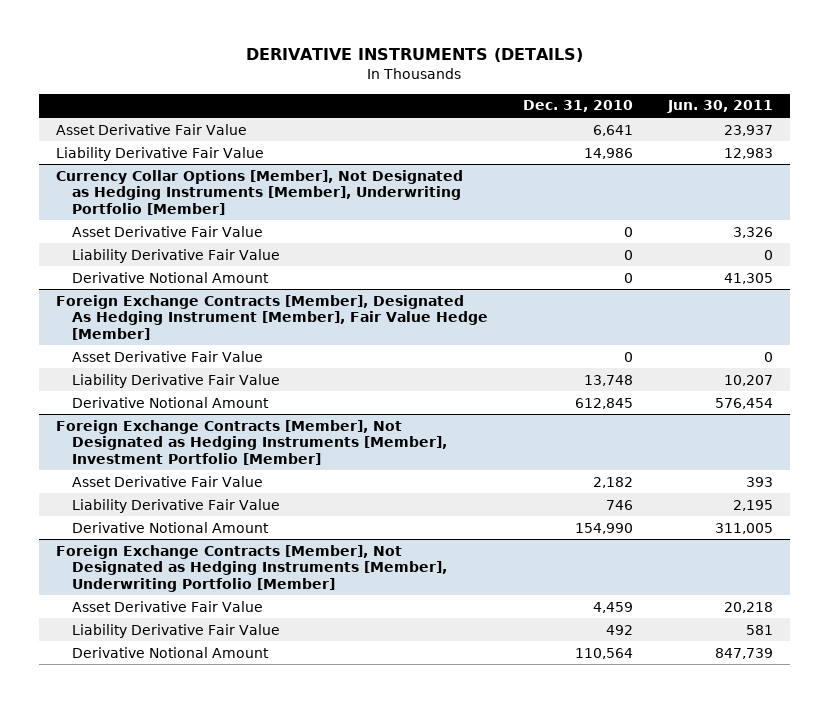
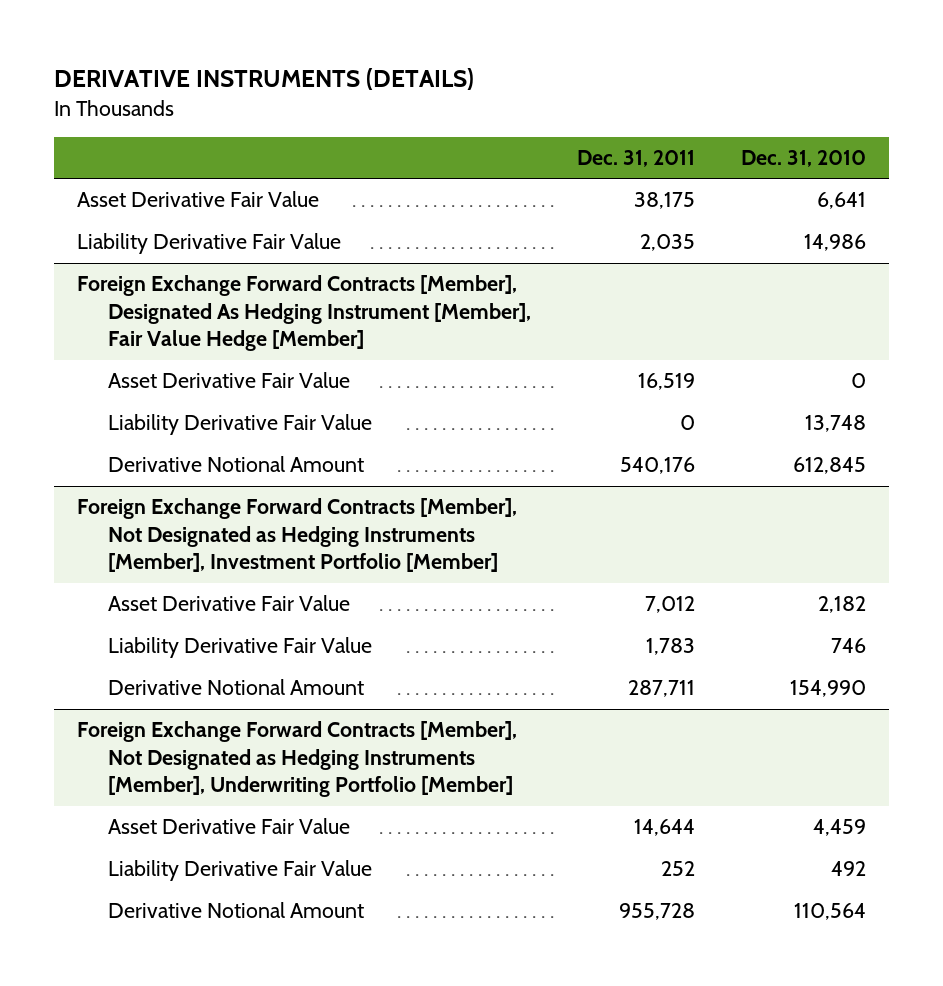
[666,100,773,114] Jun. 30, 2011 -> none
none -> [576,150,695,168] Dec. 31, 2011
[56,169,464,215] Currency Collar Options [Member], Not Designated as Hedging Instruments [Member], Underwriting Portfolio [Member] -> none
[72,225,264,237] Asset Derivative Fair Value -> none
[72,248,281,263] Liability Derivative Fair Value -> none
[72,271,270,283] Derivative Notional Amount -> none
[56,294,489,340] Foreign Exchange Contracts [Member], Designated As Hedging Instrument [Member], Fair Value Hedge [Member] -> [76,275,531,352] Foreign Exchange Forward Contracts [Member], Designated As Hedging Instrument [Member], Fair Value Hedge [Member]
[56,419,448,465] Foreign Exchange Contracts [Member], Not Designated as Hedging Instruments [Member], Investment Portfolio [Member] -> [76,498,517,573] Foreign Exchange Forward Contracts [Member], Not Designated as Hedging Instruments [Member], Investment Portfolio [Member]
[56,544,448,592] Foreign Exchange Contracts [Member], Not Designated as Hedging Instruments [Member], Underwriting Portfolio [Member] -> [76,721,517,798] Foreign Exchange Forward Contracts [Member], Not Designated as Hedging Instruments [Member], Underwriting Portfolio [Member]

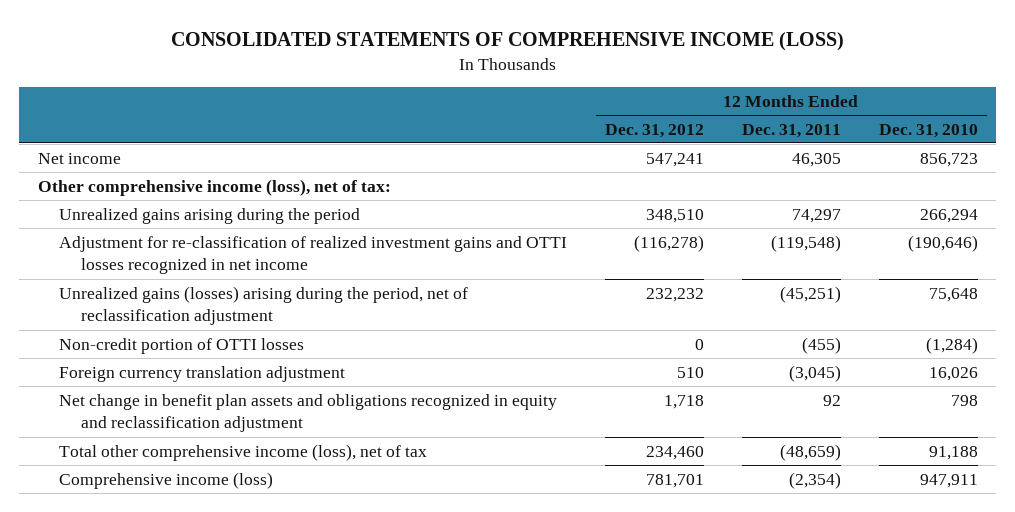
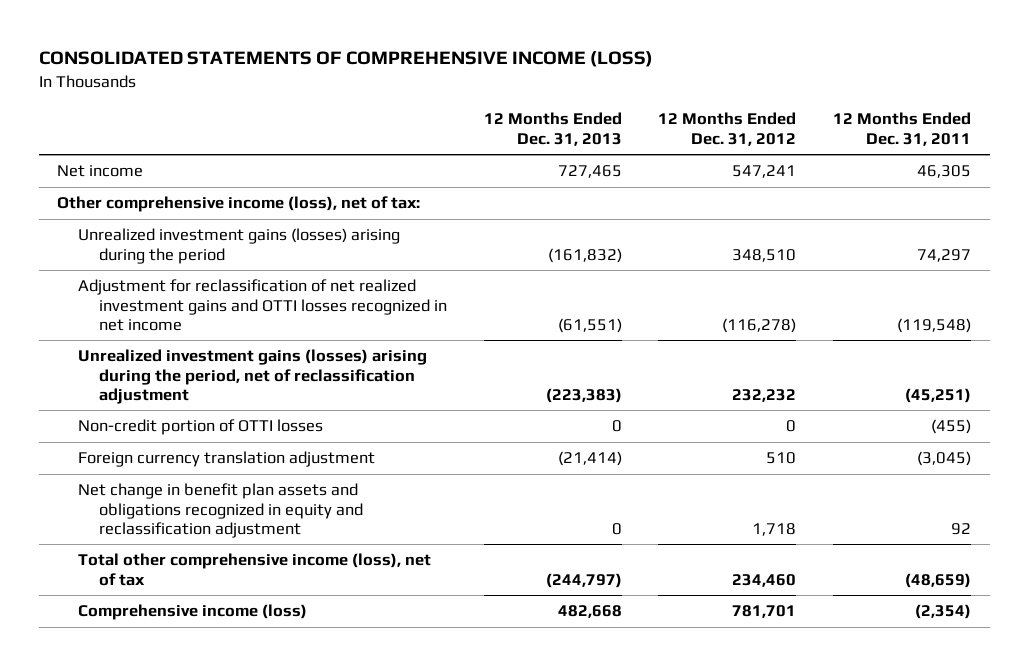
[878,123,978,138] Dec. 31, 2010 -> none
none -> [483,112,622,146] 12 Months Ended Dec. 31, 2013
[59,207,361,224] Unrealized gains arising during the period -> [77,228,400,264] Unrealized investment gains (losses) arising during the period
[59,235,568,275] Adjustment for re-classification of realized investment gains and OTTI losses recognized in net income -> [77,279,447,332] Adjustment for reclassification of net realized investment gains and OTTI losses recognized in net income
[59,285,469,326] Unrealized gains (losses) arising during the period, net of reclassification adjustment -> [77,349,427,405] Unrealized investment gains (losses) arising during the period, net of reclassification adjustment

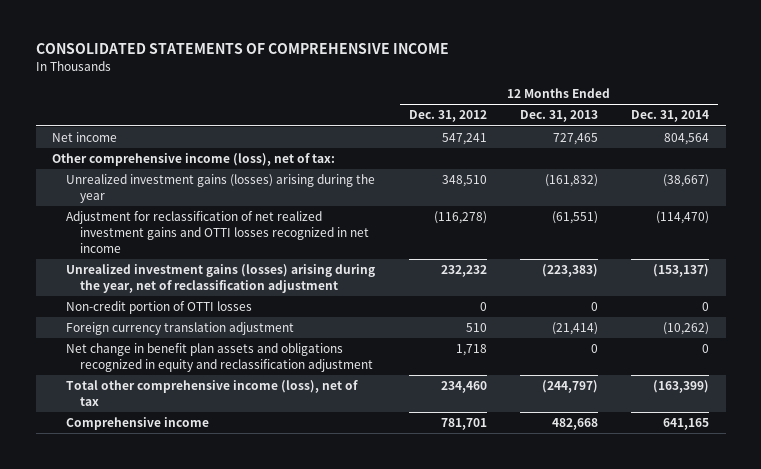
[38,51,653,68] CONSOLIDATED STATEMENTS OF COMPREHENSIVE INCOME (LOSS) -> [35,43,449,55] CONSOLIDATED STATEMENTS OF COMPREHENSIVE INCOME
[833,112,972,146] 12 Months Ended Dec. 31, 2011 -> none
none -> [631,110,710,123] Dec. 31, 2014
[77,228,400,264] Unrealized investment gains (losses) arising during the period -> [66,174,376,203] Unrealized investment gains (losses) arising during the year
[77,349,427,405] Unrealized investment gains (losses) arising during the period, net of reclassification adjustment -> [66,264,376,293] Unrealized investment gains (losses) arising during the year, net of reclassification adjustment
[77,604,307,621] Comprehensive income (loss) -> [66,417,210,431] Comprehensive income

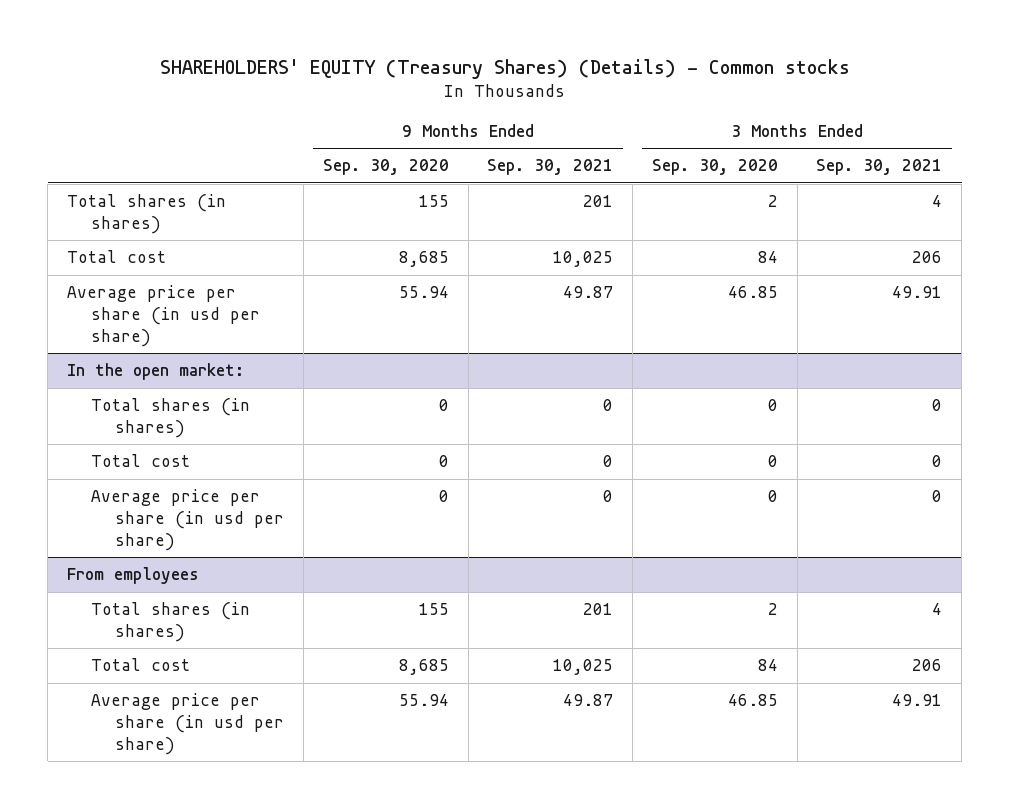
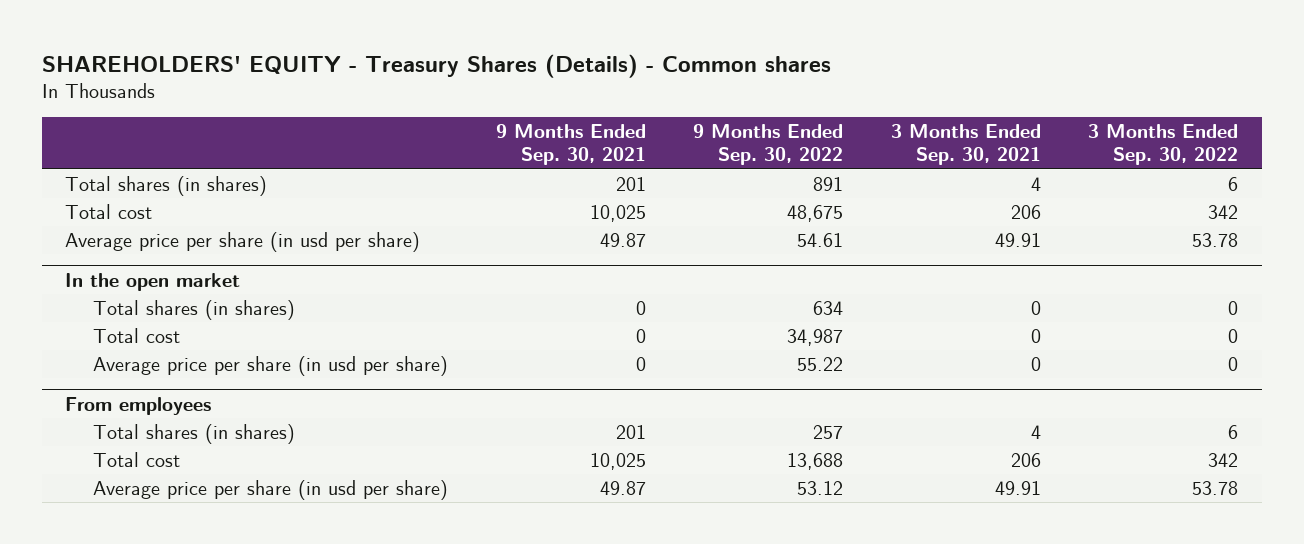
[159,58,850,79] SHAREHOLDERS' EQUITY (Treasury Shares) (Details) - Common stocks -> [41,53,831,78] SHAREHOLDERS' EQUITY - Treasury Shares (Details) - Common shares
[322,159,449,176] Sep. 30, 2020 -> none
[651,159,778,176] Sep. 30, 2020 -> none
none -> [693,124,844,166] 9 Months Ended Sep. 30, 2022
none -> [1088,124,1239,166] 3 Months Ended Sep. 30, 2022
[66,363,244,381] In the open market: -> [65,272,241,291] In the open market

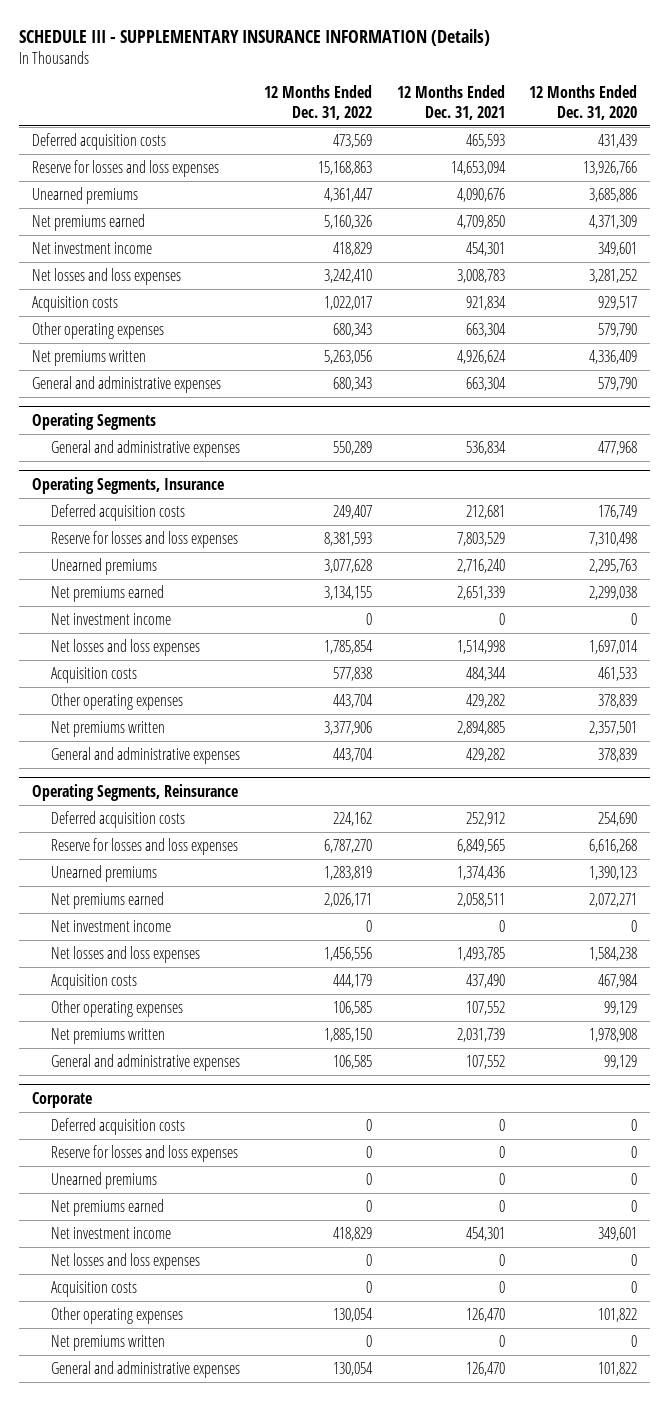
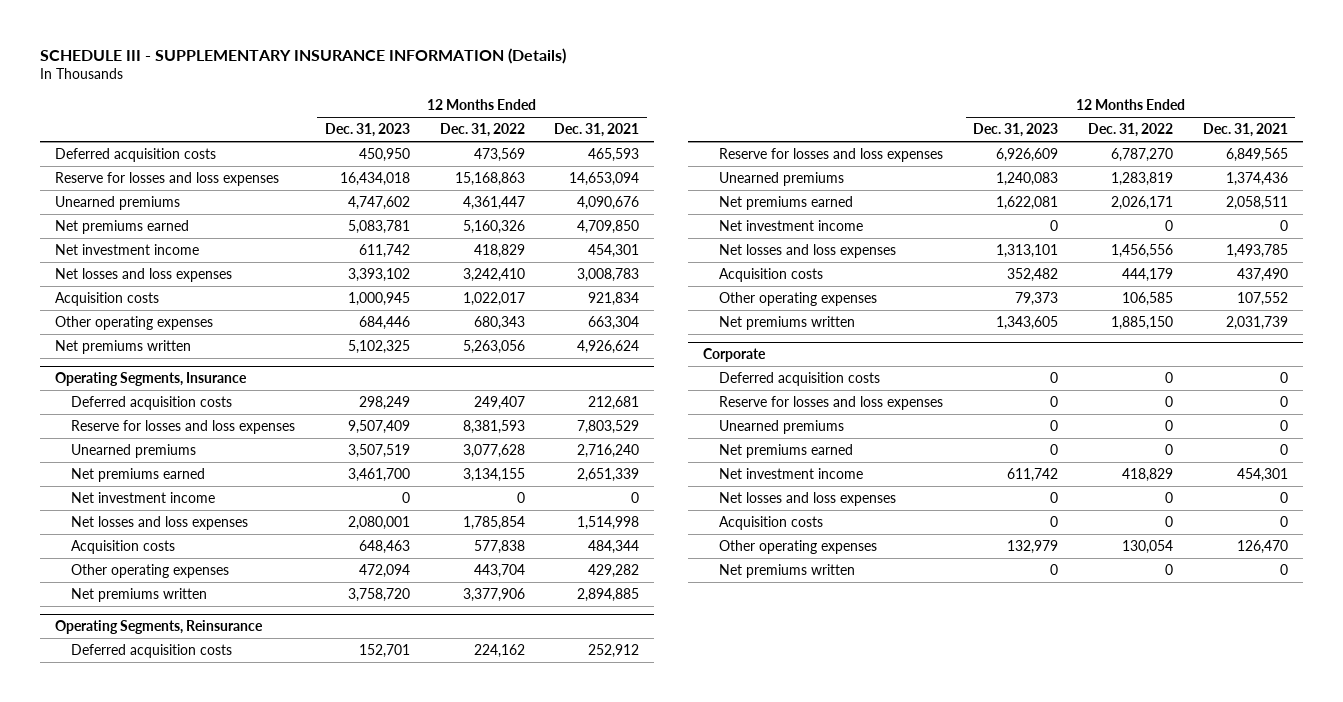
[529,84,638,120] 12 Months Ended Dec. 31, 2020 -> none
none -> [324,123,410,138] Dec. 31, 2023
[31,375,221,393] General and administrative expenses -> none
[31,412,156,430] Operating Segments -> none
[50,439,240,457] General and administrative expenses -> none
[50,746,240,764] General and administrative expenses -> none
[50,1053,240,1071] General and administrative expenses -> none
[50,1360,240,1378] General and administrative expenses -> none

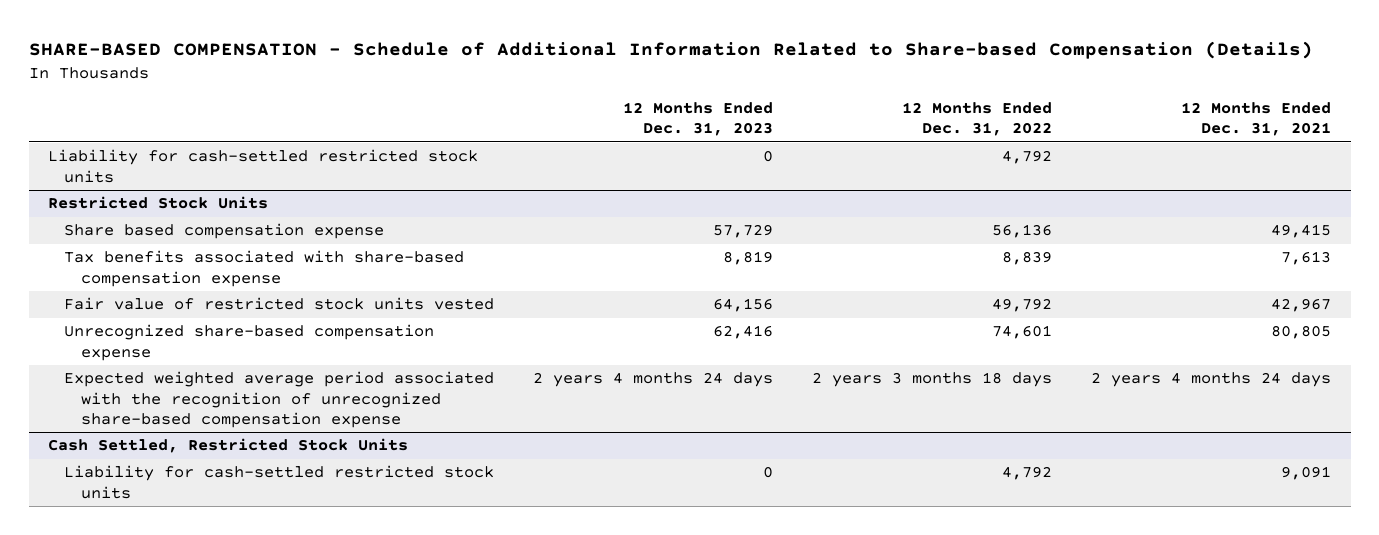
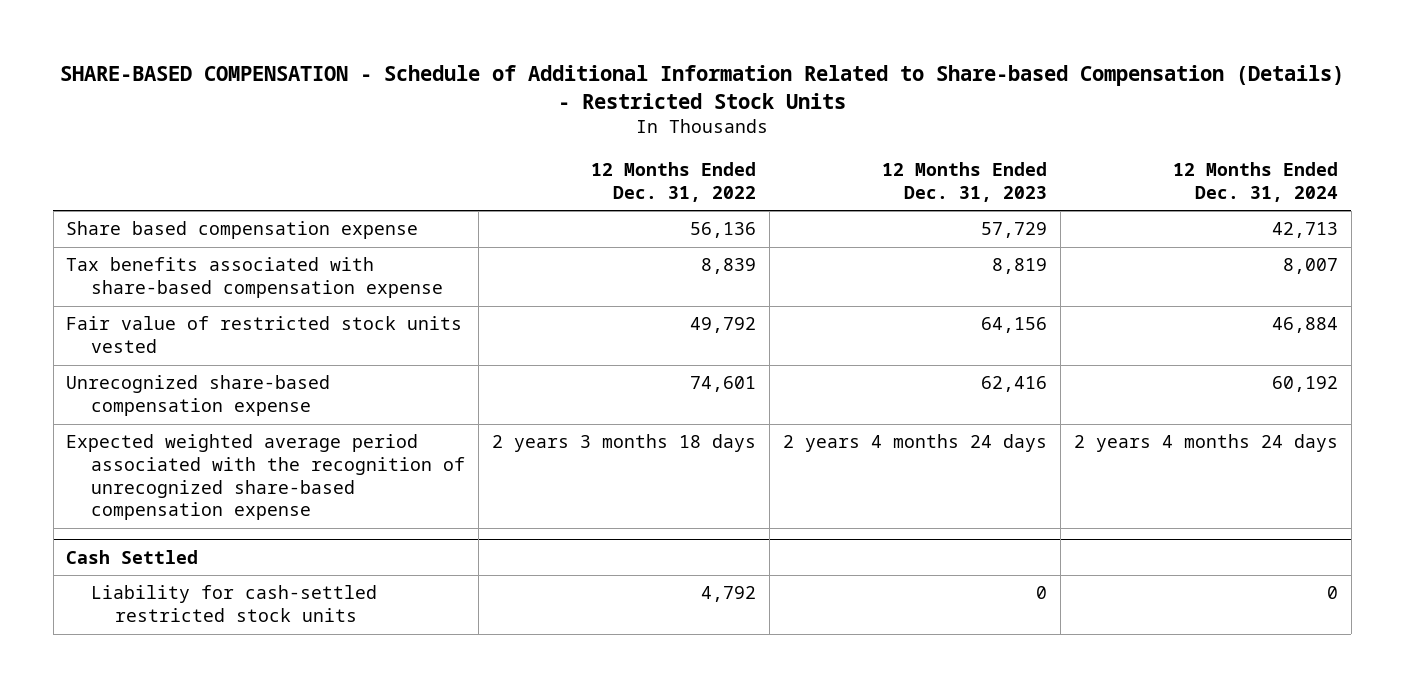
[28,40,1313,59] SHARE-BASED COMPENSATION - Schedule of Additional Information Related to Share-based Compensation (Details) -> [60,65,1345,110] SHARE-BASED COMPENSATION - Schedule of Additional Information Related to Share-based Compensation (Details) - Restricted Stock Units
[1181,101,1332,137] 12 Months Ended Dec. 31, 2021 -> none
none -> [1172,161,1338,202] 12 Months Ended Dec. 31, 2024
[47,149,478,183] Liability for cash-settled restricted stock units -> none
[47,196,268,210] Restricted Stock Units -> none
[47,438,408,454] Cash Settled, Restricted Stock Units -> none
none -> [66,549,199,564] Cash Settled

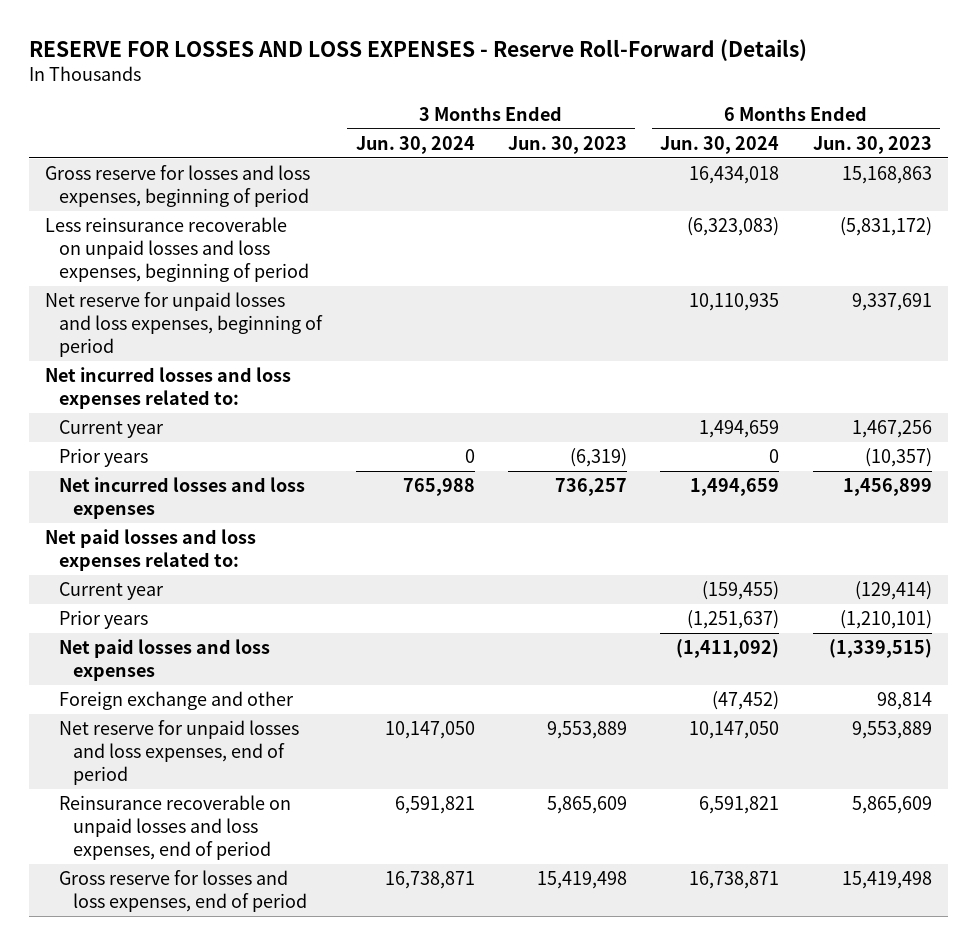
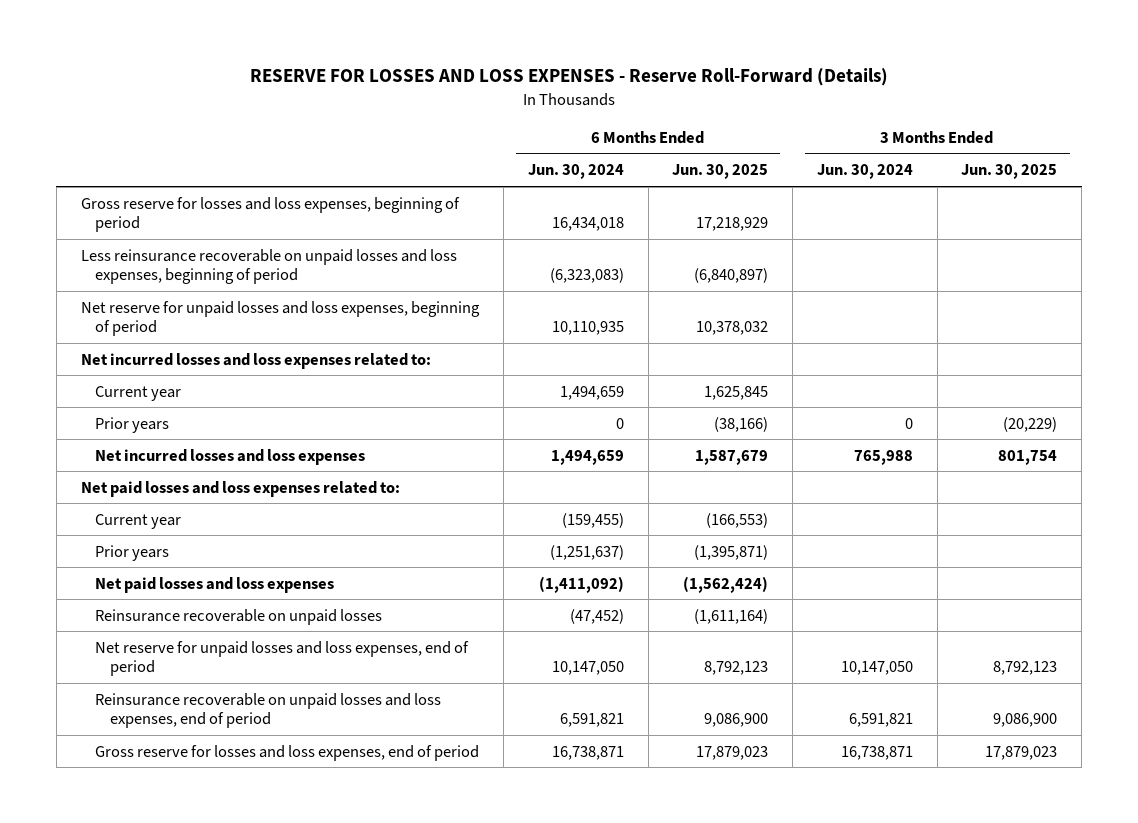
[508,135,628,154] Jun. 30, 2023 -> none
[812,135,932,154] Jun. 30, 2023 -> none
none -> [672,164,769,180] Jun. 30, 2025
none -> [961,164,1058,180] Jun. 30, 2025
[59,691,295,711] Foreign exchange and other -> [95,608,383,625] Reinsurance recoverable on unpaid losses

